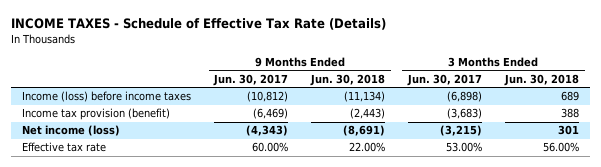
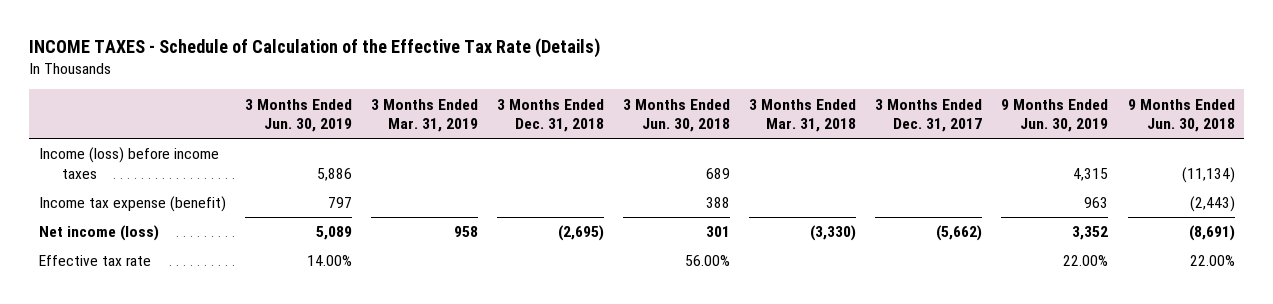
[11,18,387,31] INCOME TAXES - Schedule of Effective Tax Rate (Details) -> [29,38,601,59] INCOME TAXES - Schedule of Calculation of the Effective Tax Rate (Details)
[213,73,289,86] Jun. 30, 2017 -> none
[407,73,483,86] Jun. 30, 2017 -> none
none -> [244,98,352,132] 3 Months Ended Jun. 30, 2019
none -> [370,98,478,132] 3 Months Ended Mar. 31, 2019
none -> [496,98,604,132] 3 Months Ended Dec. 31, 2018
none -> [749,98,857,132] 3 Months Ended Mar. 31, 2018
none -> [875,98,983,132] 3 Months Ended Dec. 31, 2017
none -> [1001,98,1109,132] 9 Months Ended Jun. 30, 2019
[22,108,171,121] Income tax provision (benefit) -> [38,196,226,213] Income tax expense (benefit)

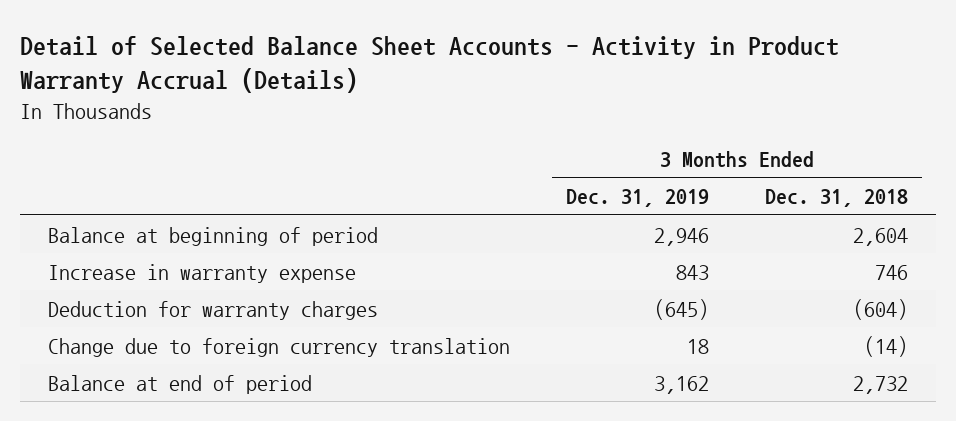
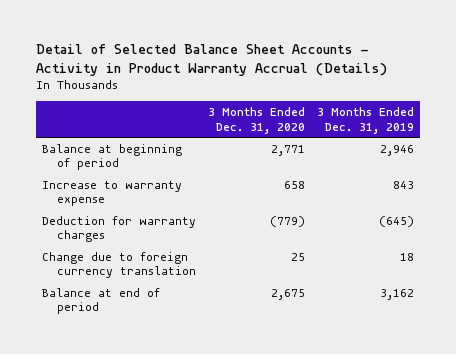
[765,189,909,208] Dec. 31, 2018 -> none
none -> [207,107,305,134] 3 Months Ended Dec. 31, 2020
[48,263,357,283] Increase in warranty expense -> [41,180,182,207] Increase to warranty expense

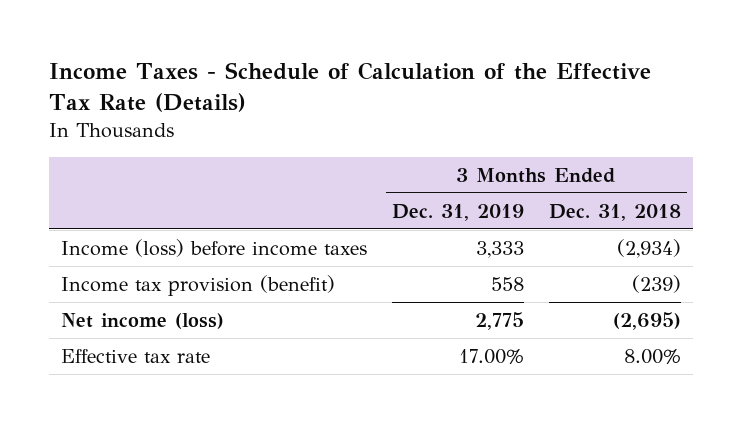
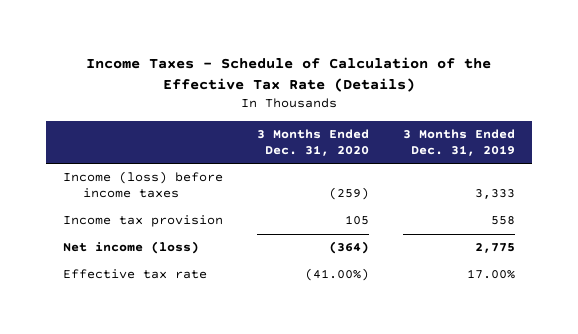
[548,203,681,221] Dec. 31, 2018 -> none
none -> [256,129,369,157] 3 Months Ended Dec. 31, 2020
[61,274,336,296] Income tax provision (benefit) -> [63,215,224,228] Income tax provision

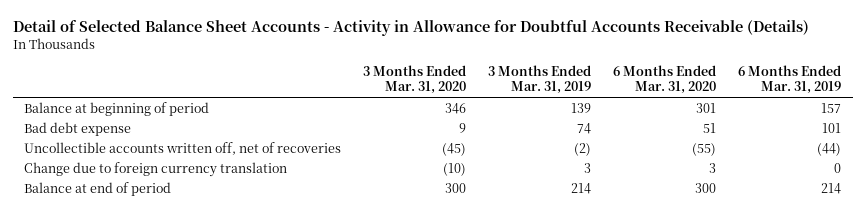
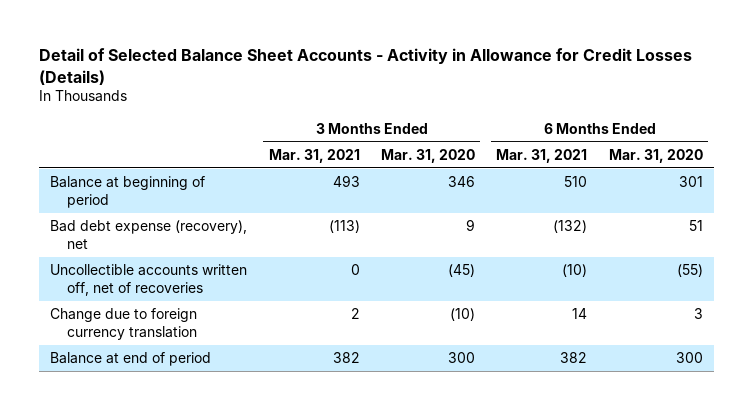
[12,20,809,37] Detail of Selected Balance Sheet Accounts - Activity in Allowance for Doubtful Accounts Receivable (Details) -> [39,48,693,85] Detail of Selected Balance Sheet Accounts - Activity in Allowance for Credit Losses (Details)
[488,65,592,95] 3 Months Ended Mar. 31, 2019 -> none
[738,65,842,95] 6 Months Ended Mar. 31, 2019 -> none
none -> [268,148,360,163] Mar. 31, 2021
none -> [496,148,588,163] Mar. 31, 2021
[23,121,131,136] Bad debt expense -> [50,220,248,249] Bad debt expense (recovery), net

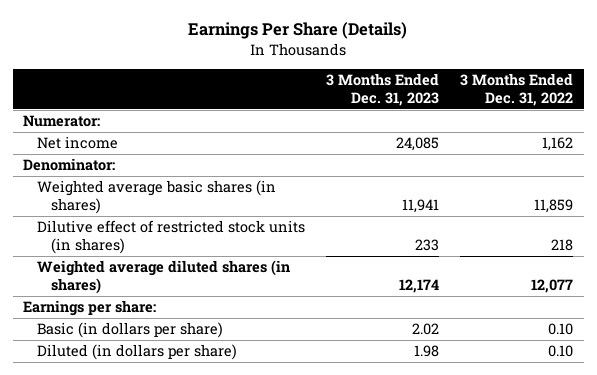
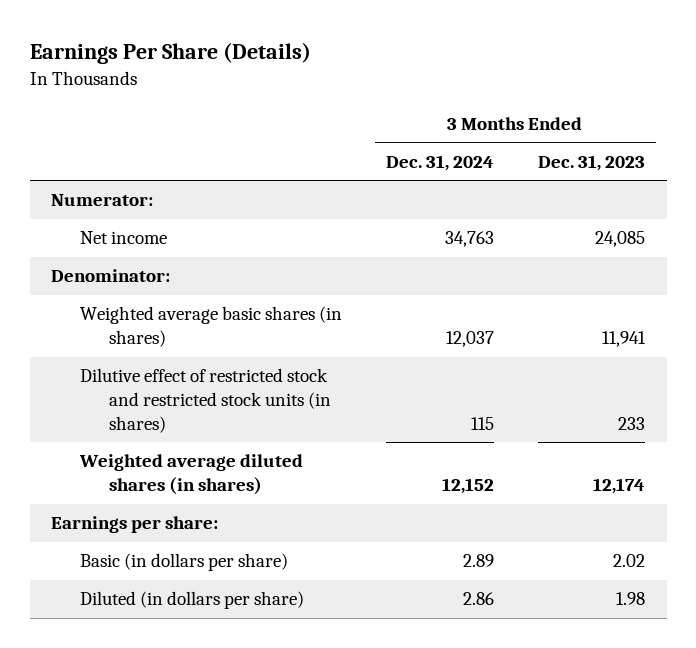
[460,73,574,107] 3 Months Ended Dec. 31, 2022 -> none
none -> [386,154,495,171] Dec. 31, 2024
[37,220,306,254] Dilutive effect of restricted stock units (in shares) -> [80,368,332,433] Dilutive effect of restricted stock and restricted stock units (in shares)

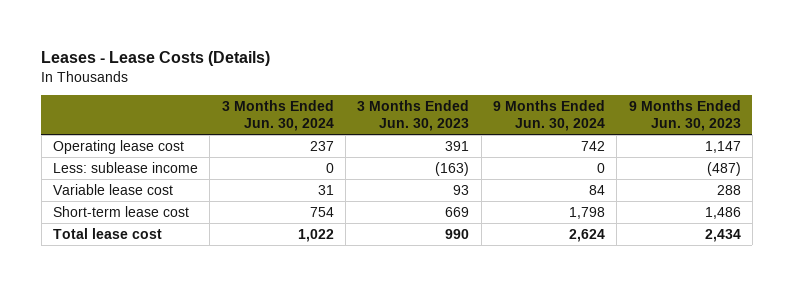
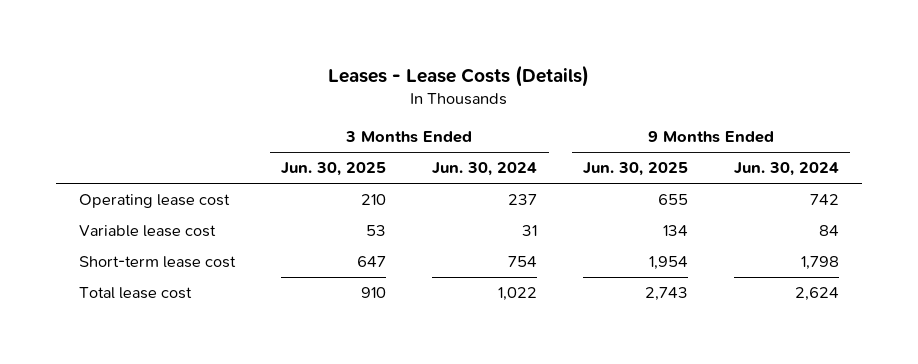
[357,100,470,131] 3 Months Ended Jun. 30, 2023 -> none
[628,100,741,131] 9 Months Ended Jun. 30, 2023 -> none
none -> [281,162,387,177] Jun. 30, 2025
none -> [583,162,689,177] Jun. 30, 2025
[53,161,199,173] Less: sublease income -> none

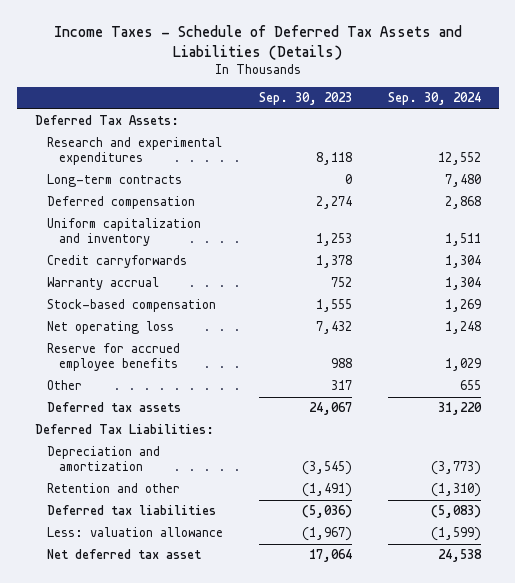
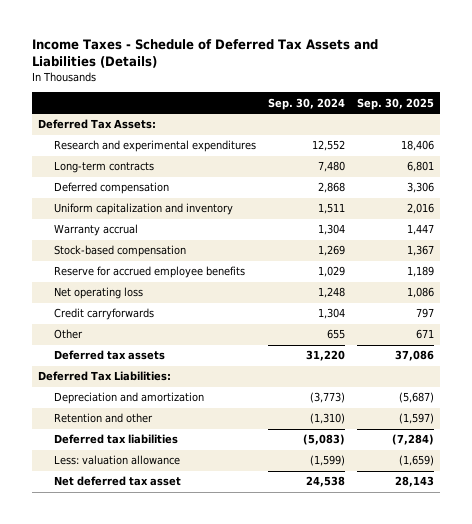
[258,91,352,105] Sep. 30, 2023 -> none
none -> [356,97,434,110] Sep. 30, 2025
[46,321,174,335] Net operating loss -> [53,287,143,300] Net operating loss
[46,255,187,269] Credit carryforwards -> [53,308,154,321] Credit carryforwards

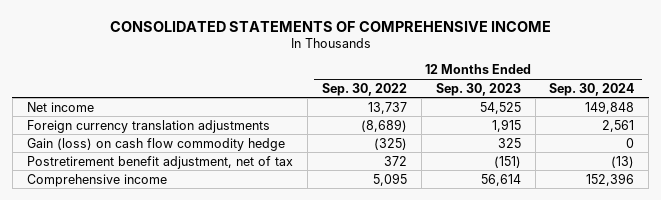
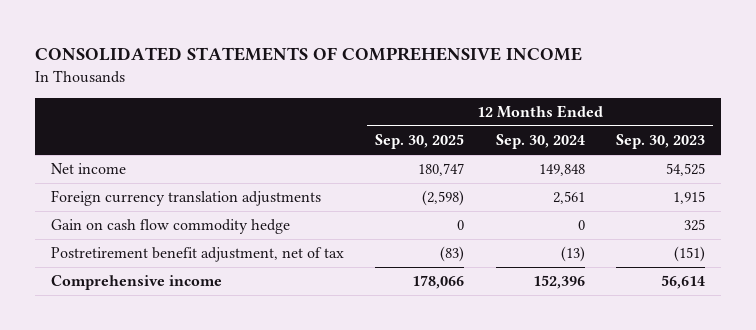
[321,82,407,96] Sep. 30, 2022 -> none
none -> [375,134,465,150] Sep. 30, 2025
[26,137,285,151] Gain (loss) on cash flow commodity hedge -> [50,219,290,235] Gain on cash flow commodity hedge

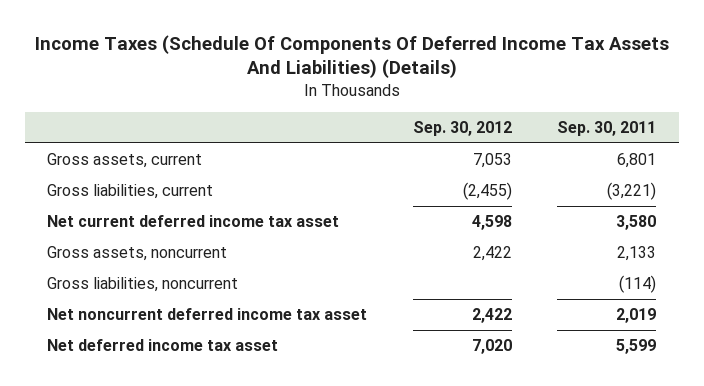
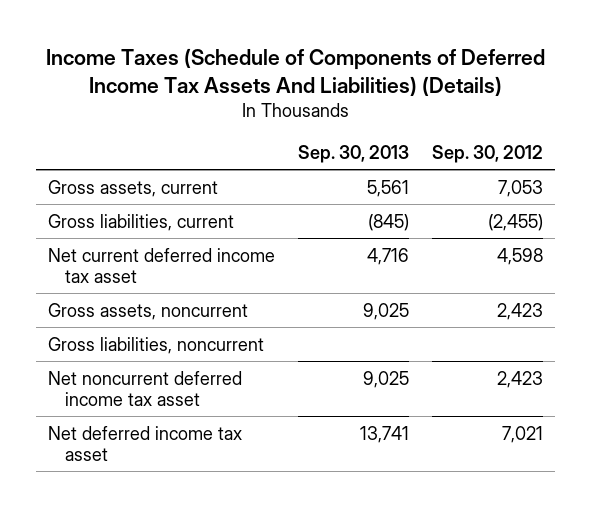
[34,34,669,79] Income Taxes (Schedule Of Components Of Deferred Income Tax Assets And Liabilities) (Details) -> [45,47,545,96] Income Taxes (Schedule of Components of Deferred Income Tax Assets And Liabilities) (Details)
[557,121,657,137] Sep. 30, 2011 -> none
none -> [298,145,410,164] Sep. 30, 2013
[472,246,512,262] 2,422 -> [497,302,544,320] 2,423
[471,308,512,324] 2,422 -> [497,370,544,388] 2,423
[471,339,512,355] 7,020 -> [502,425,544,443] 7,021

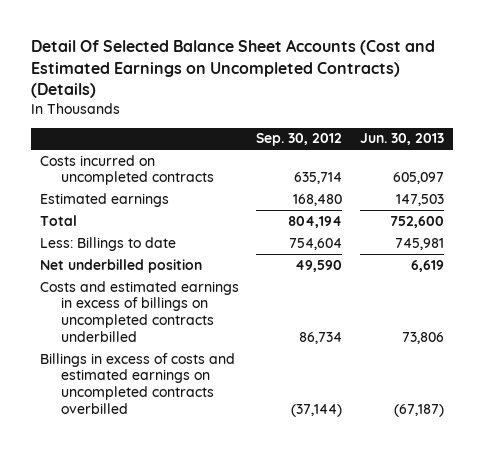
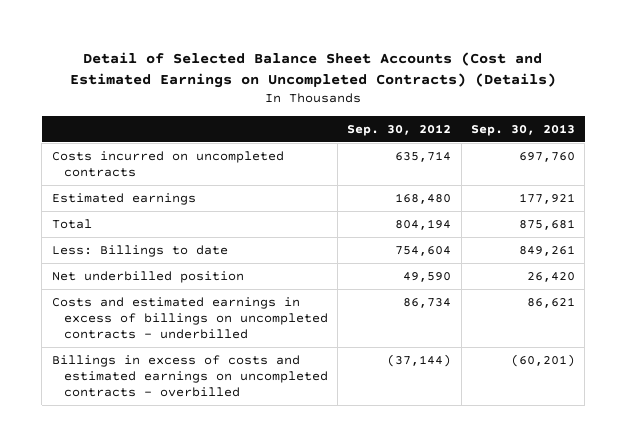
[30,39,435,99] Detail Of Selected Balance Sheet Accounts (Cost and Estimated Earnings on Uncompleted Contracts) (Details) -> [70,51,557,88] Detail of Selected Balance Sheet Accounts (Cost and Estimated Earnings on Uncompleted Contracts) (Details)
[360,133,445,146] Jun. 30, 2013 -> none
none -> [470,123,575,136] Sep. 30, 2013
[39,280,239,342] Costs and estimated earnings in excess of billings on uncompleted contracts underbilled -> [51,297,328,340] Costs and estimated earnings in excess of billings on uncompleted contracts - underbilled
[39,352,235,414] Billings in excess of costs and estimated earnings on uncompleted contracts overbilled -> [51,355,328,398] Billings in excess of costs and estimated earnings on uncompleted contracts - overbilled

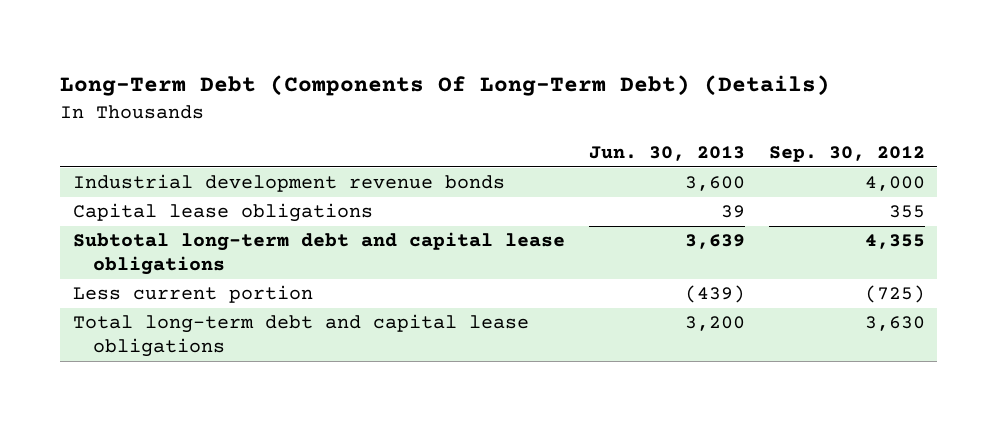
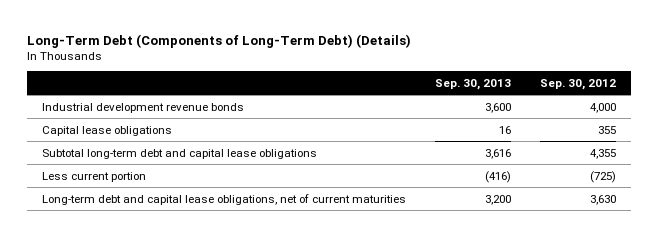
[60,75,831,97] Long-Term Debt (Components Of Long-Term Debt) (Details) -> [26,33,411,48] Long-Term Debt (Components of Long-Term Debt) (Details)
[588,146,745,162] Jun. 30, 2013 -> none
none -> [434,78,511,90] Sep. 30, 2013
[72,314,529,357] Total long-term debt and capital lease obligations -> [41,193,406,205] Long-term debt and capital lease obligations, net of current maturities

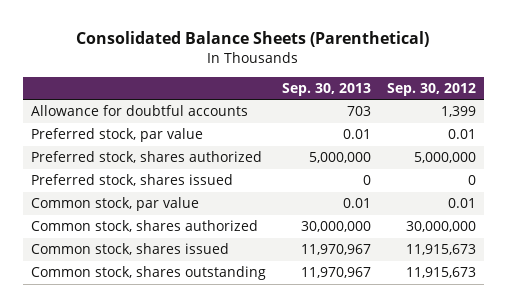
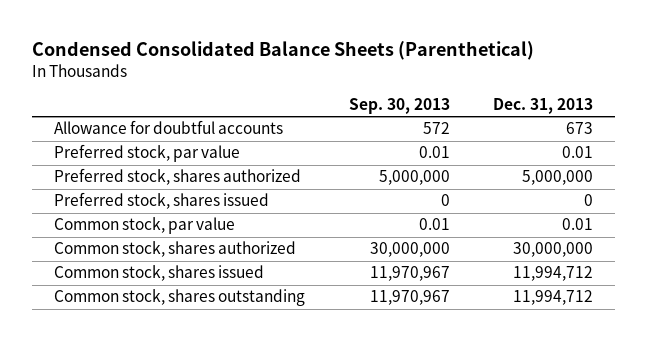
[76,31,430,48] Consolidated Balance Sheets (Parenthetical) -> [31,40,534,60] Condensed Consolidated Balance Sheets (Parenthetical)
[386,82,476,96] Sep. 30, 2012 -> none
none -> [493,98,594,115] Dec. 31, 2013
[346,106,371,117] 703 -> [422,122,450,135] 572

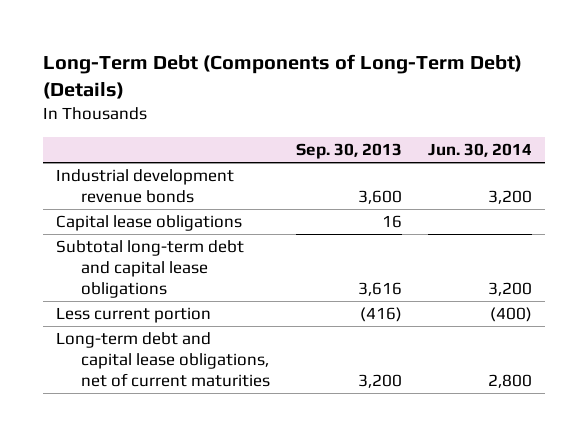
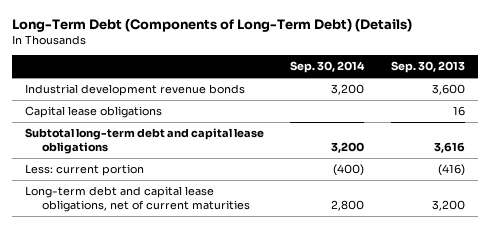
[427,142,532,157] Jun. 30, 2014 -> none
none -> [290,61,366,74] Sep. 30, 2014
[55,307,211,324] Less current portion -> [24,164,144,177] Less: current portion

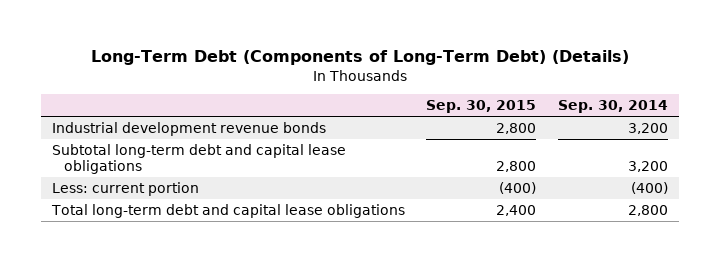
[390,61,465,74] Sep. 30, 2013 -> none
none -> [426,100,537,114] Sep. 30, 2015
[24,106,162,119] Capital lease obligations -> none
[24,186,251,213] Long-term debt and capital lease obligations, net of current maturities -> [50,204,405,219] Total long-term debt and capital lease obligations

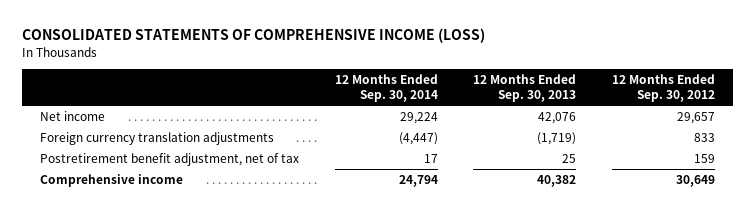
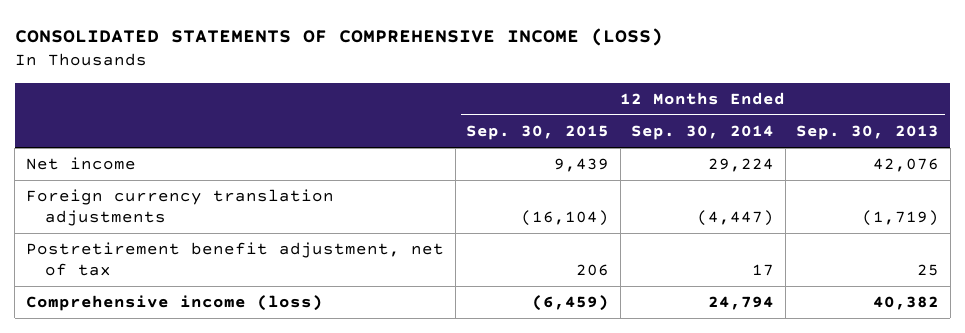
[612,73,716,103] 12 Months Ended Sep. 30, 2012 -> none
none -> [466,125,610,141] Sep. 30, 2015
[39,173,183,187] Comprehensive income -> [25,295,323,312] Comprehensive income (loss)

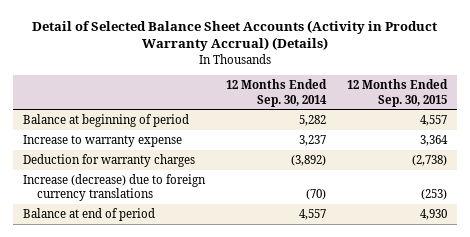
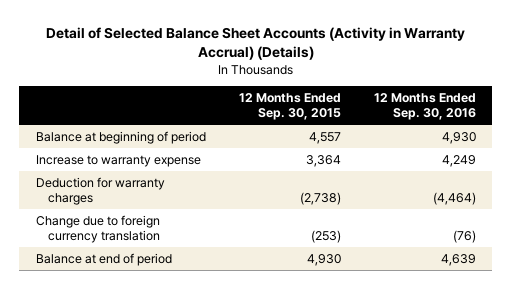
[32,19,438,52] Detail of Selected Balance Sheet Accounts (Activity in Product Warranty Accrual) (Details) -> [45,27,465,61] Detail of Selected Balance Sheet Accounts (Activity in Warranty Accrual) (Details)
[226,79,328,107] 12 Months Ended Sep. 30, 2014 -> none
none -> [373,93,476,121] 12 Months Ended Sep. 30, 2016
[23,173,207,202] Increase (decrease) due to foreign currency translations -> [35,214,160,243] Change due to foreign currency translation

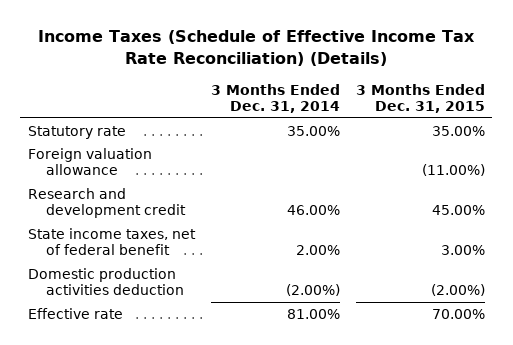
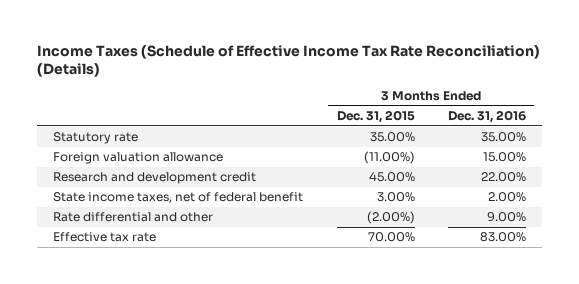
[210,83,340,113] 3 Months Ended Dec. 31, 2014 -> none
none -> [447,110,526,124] Dec. 31, 2016
[28,267,185,296] Domestic production activities deduction -> none
none -> [53,212,214,223] Rate differential and other
[28,307,124,319] Effective rate -> [53,232,157,243] Effective tax rate

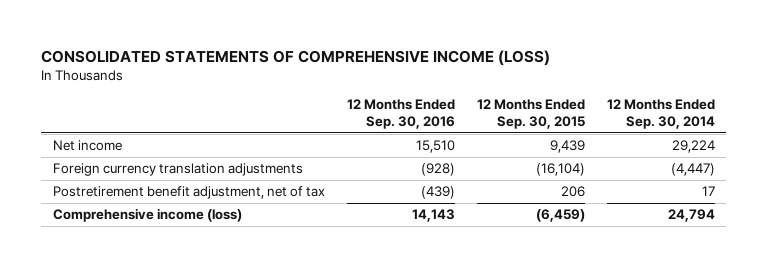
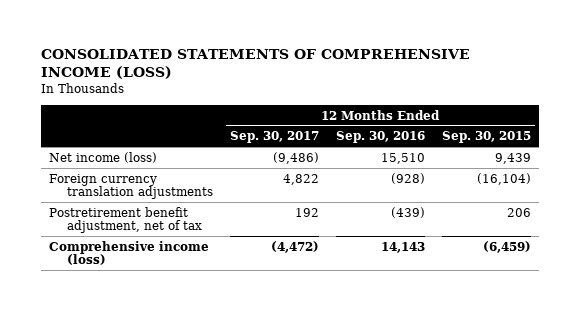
[607,99,716,130] 12 Months Ended Sep. 30, 2014 -> none
none -> [229,131,319,144] Sep. 30, 2017
[52,140,122,152] Net income -> [49,151,158,163] Net income (loss)

